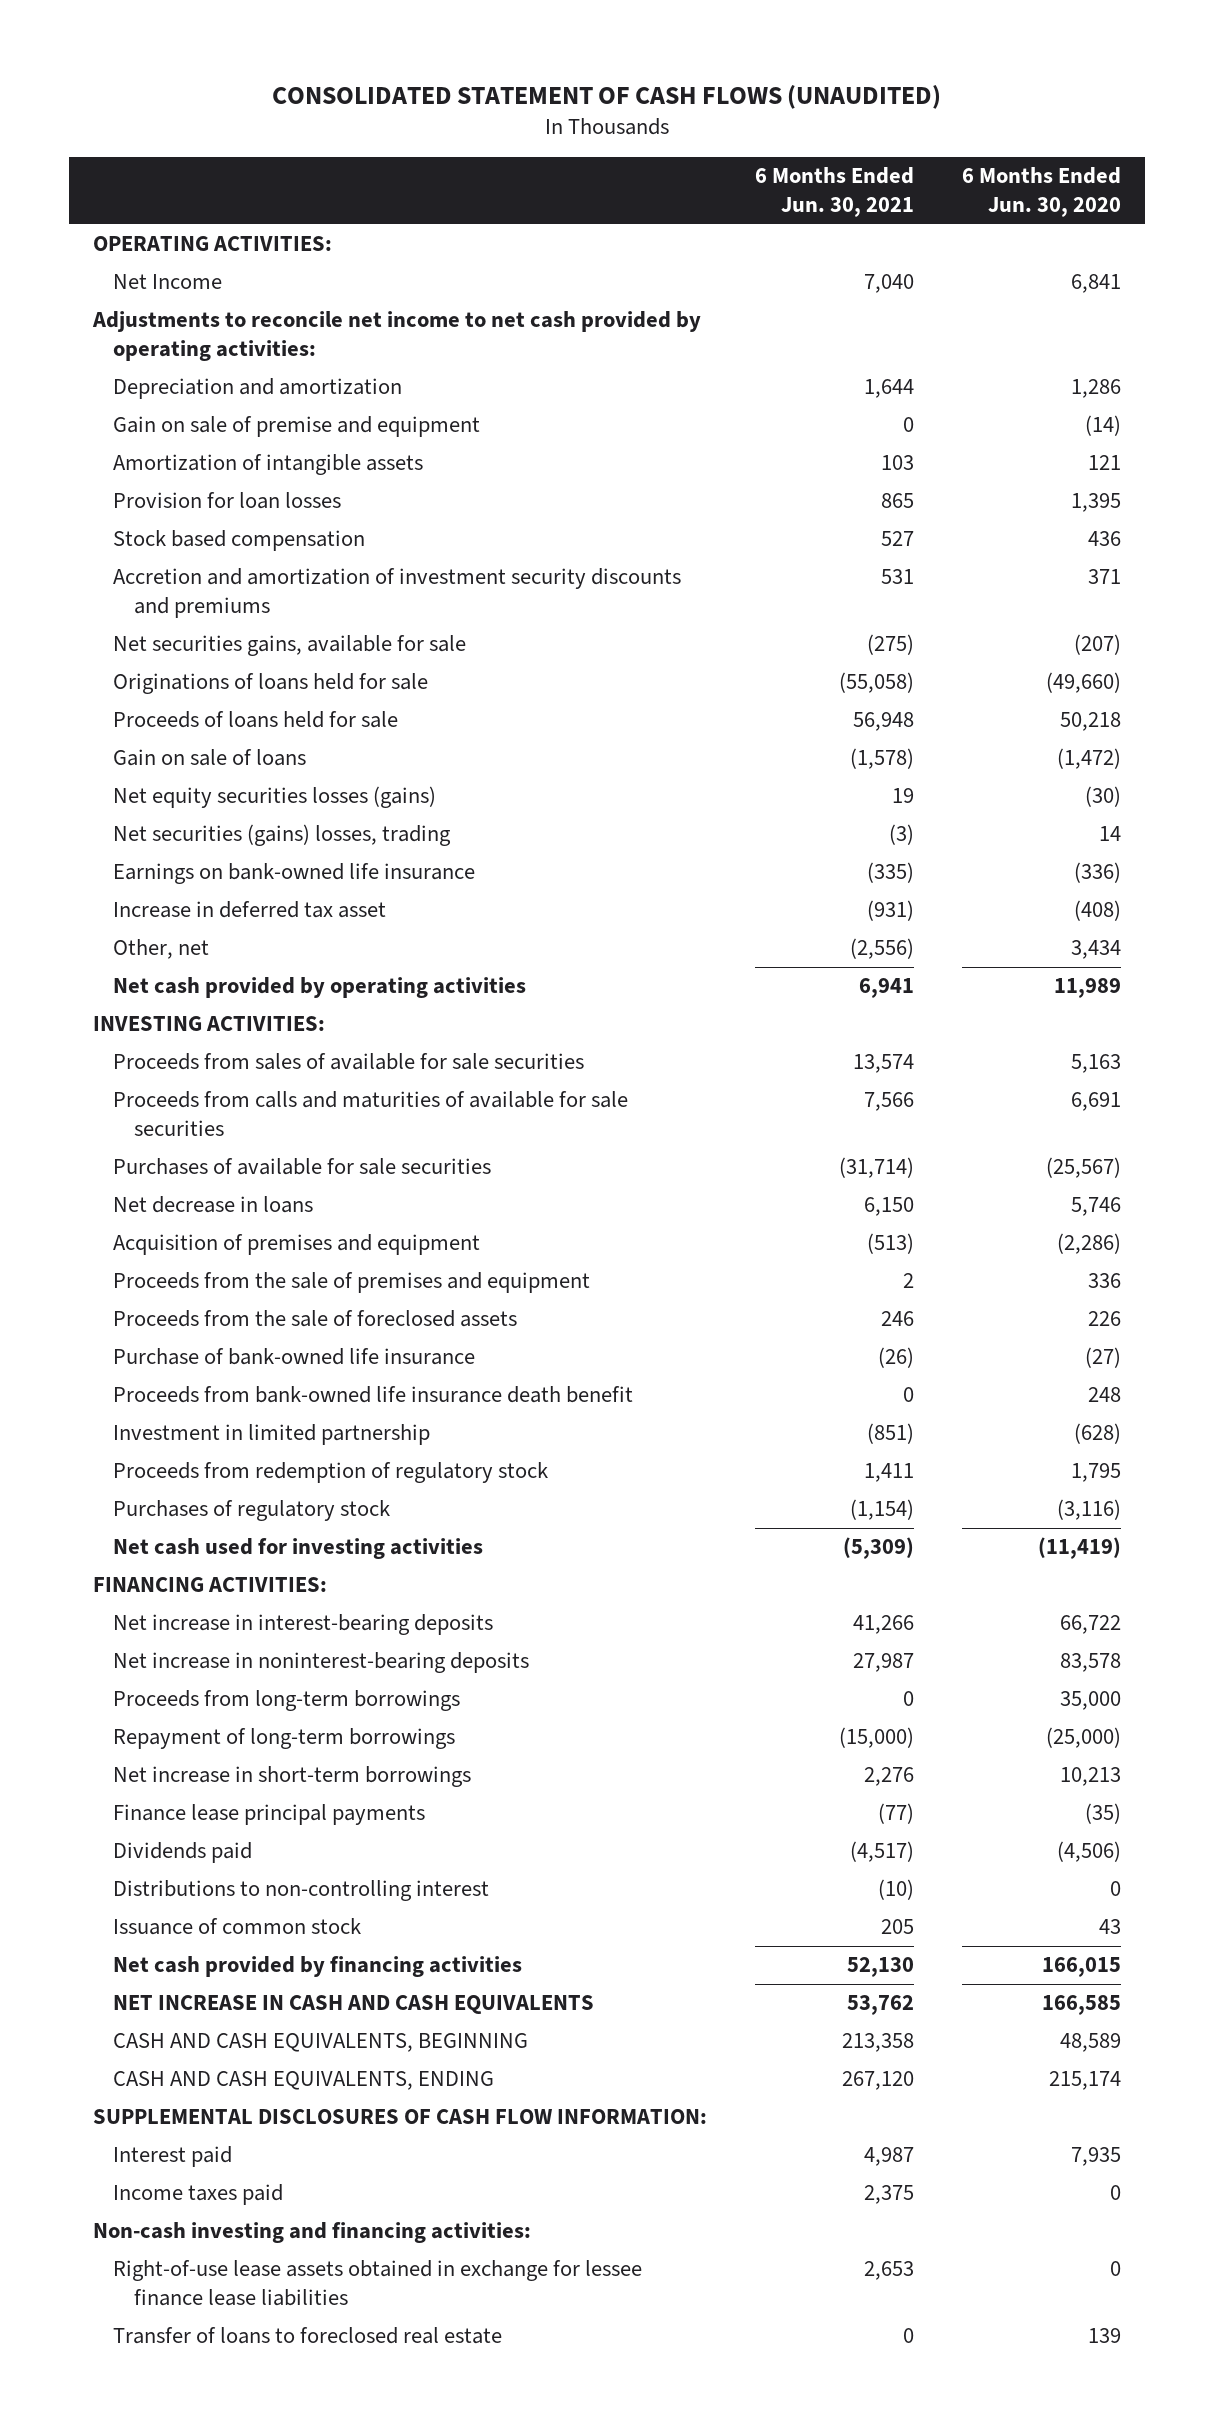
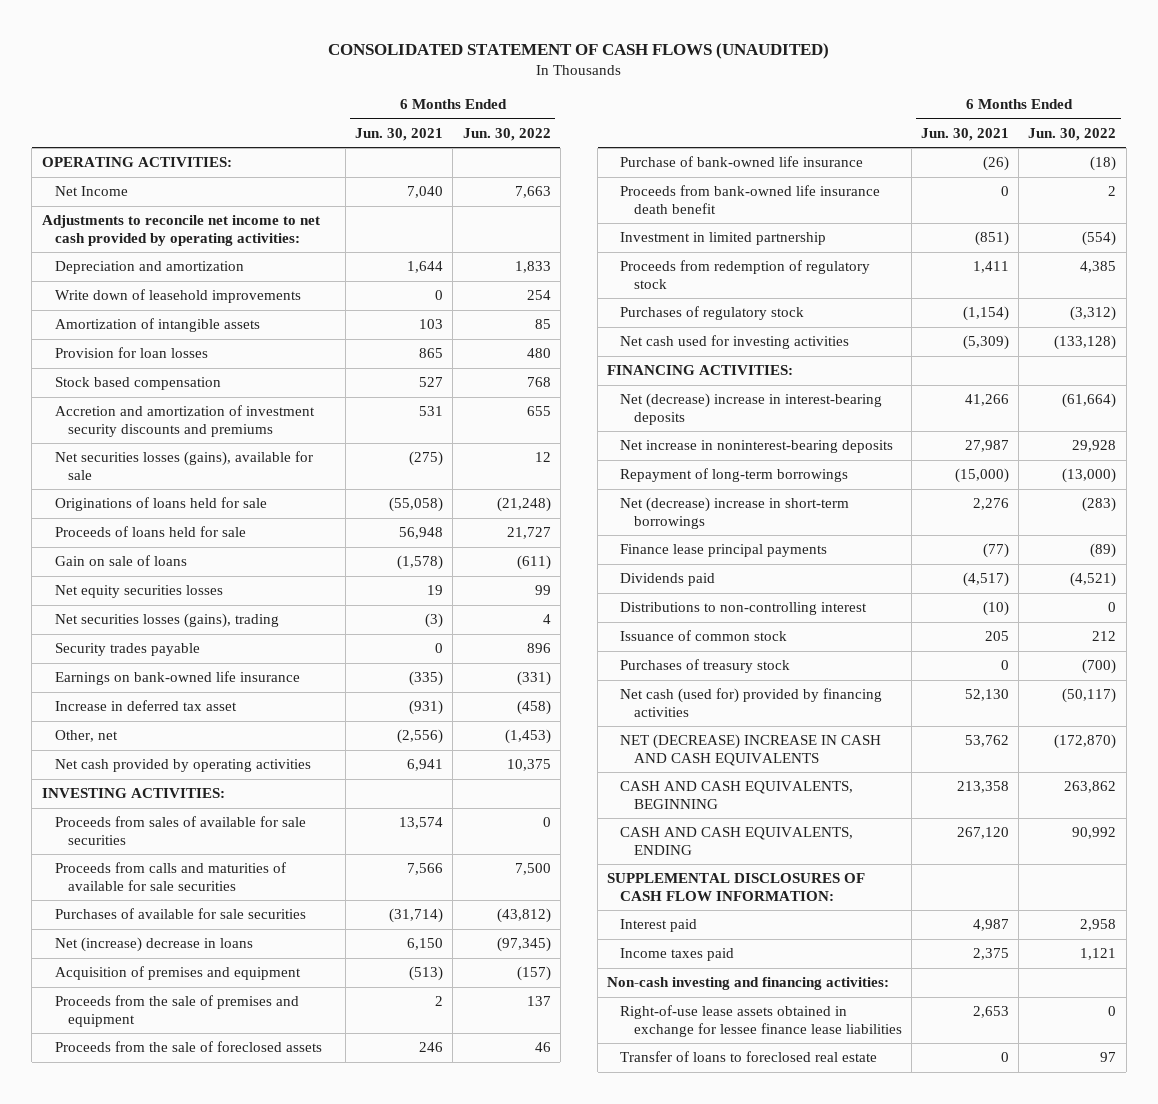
[962,167,1122,218] 6 Months Ended Jun. 30, 2020 -> none
none -> [462,128,551,142] Jun. 30, 2022
[113,416,481,438] Gain on sale of premise and equipment -> [54,289,301,304] Write down of leasehold improvements
[113,635,467,657] Net securities gains, available for sale -> [54,451,313,480] Net securities losses (gains), available for sale
[113,786,437,809] Net equity securities losses (gains) -> [54,585,223,599] Net equity securities losses
[113,824,452,847] Net securities (gains) losses, trading -> [54,613,279,629] Net securities losses (gains), trading
none -> [54,643,200,657] Security trades payable
[113,1196,314,1214] Net decrease in loans -> [54,937,253,953] Net (increase) decrease in loans
[113,1614,494,1636] Net increase in interest-bearing deposits -> [620,393,883,425] Net (decrease) increase in interest-bearing deposits
[113,1690,461,1712] Proceeds from long-term borrowings -> none
[113,1766,472,1788] Net increase in short-term borrowings -> [620,497,850,529] Net (decrease) increase in short-term borrowings
none -> [620,659,791,674] Purchases of treasury stock
[113,1956,523,1978] Net cash provided by financing activities -> [620,688,883,717] Net cash (used for) provided by financing activities
[113,1995,595,2015] NET INCREASE IN CASH AND CASH EQUIVALENTS -> [620,734,882,766] NET (DECREASE) INCREASE IN CASH AND CASH EQUIVALENTS

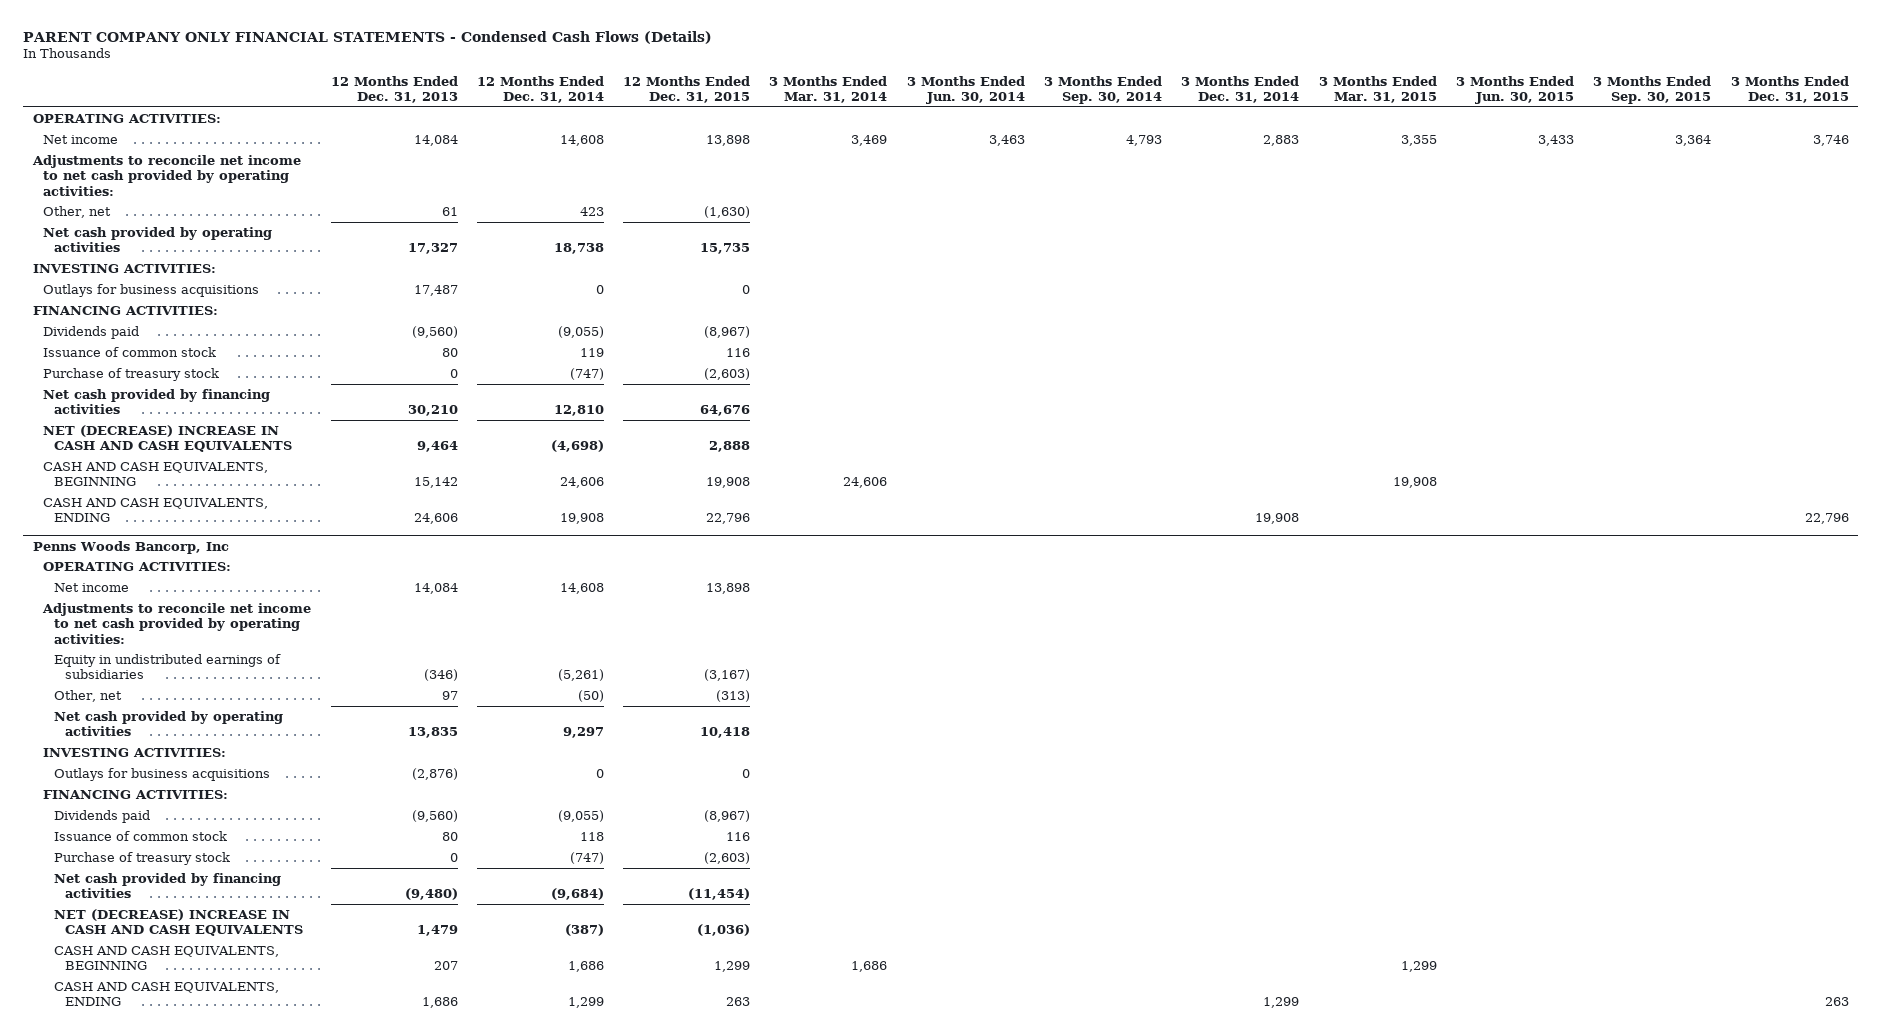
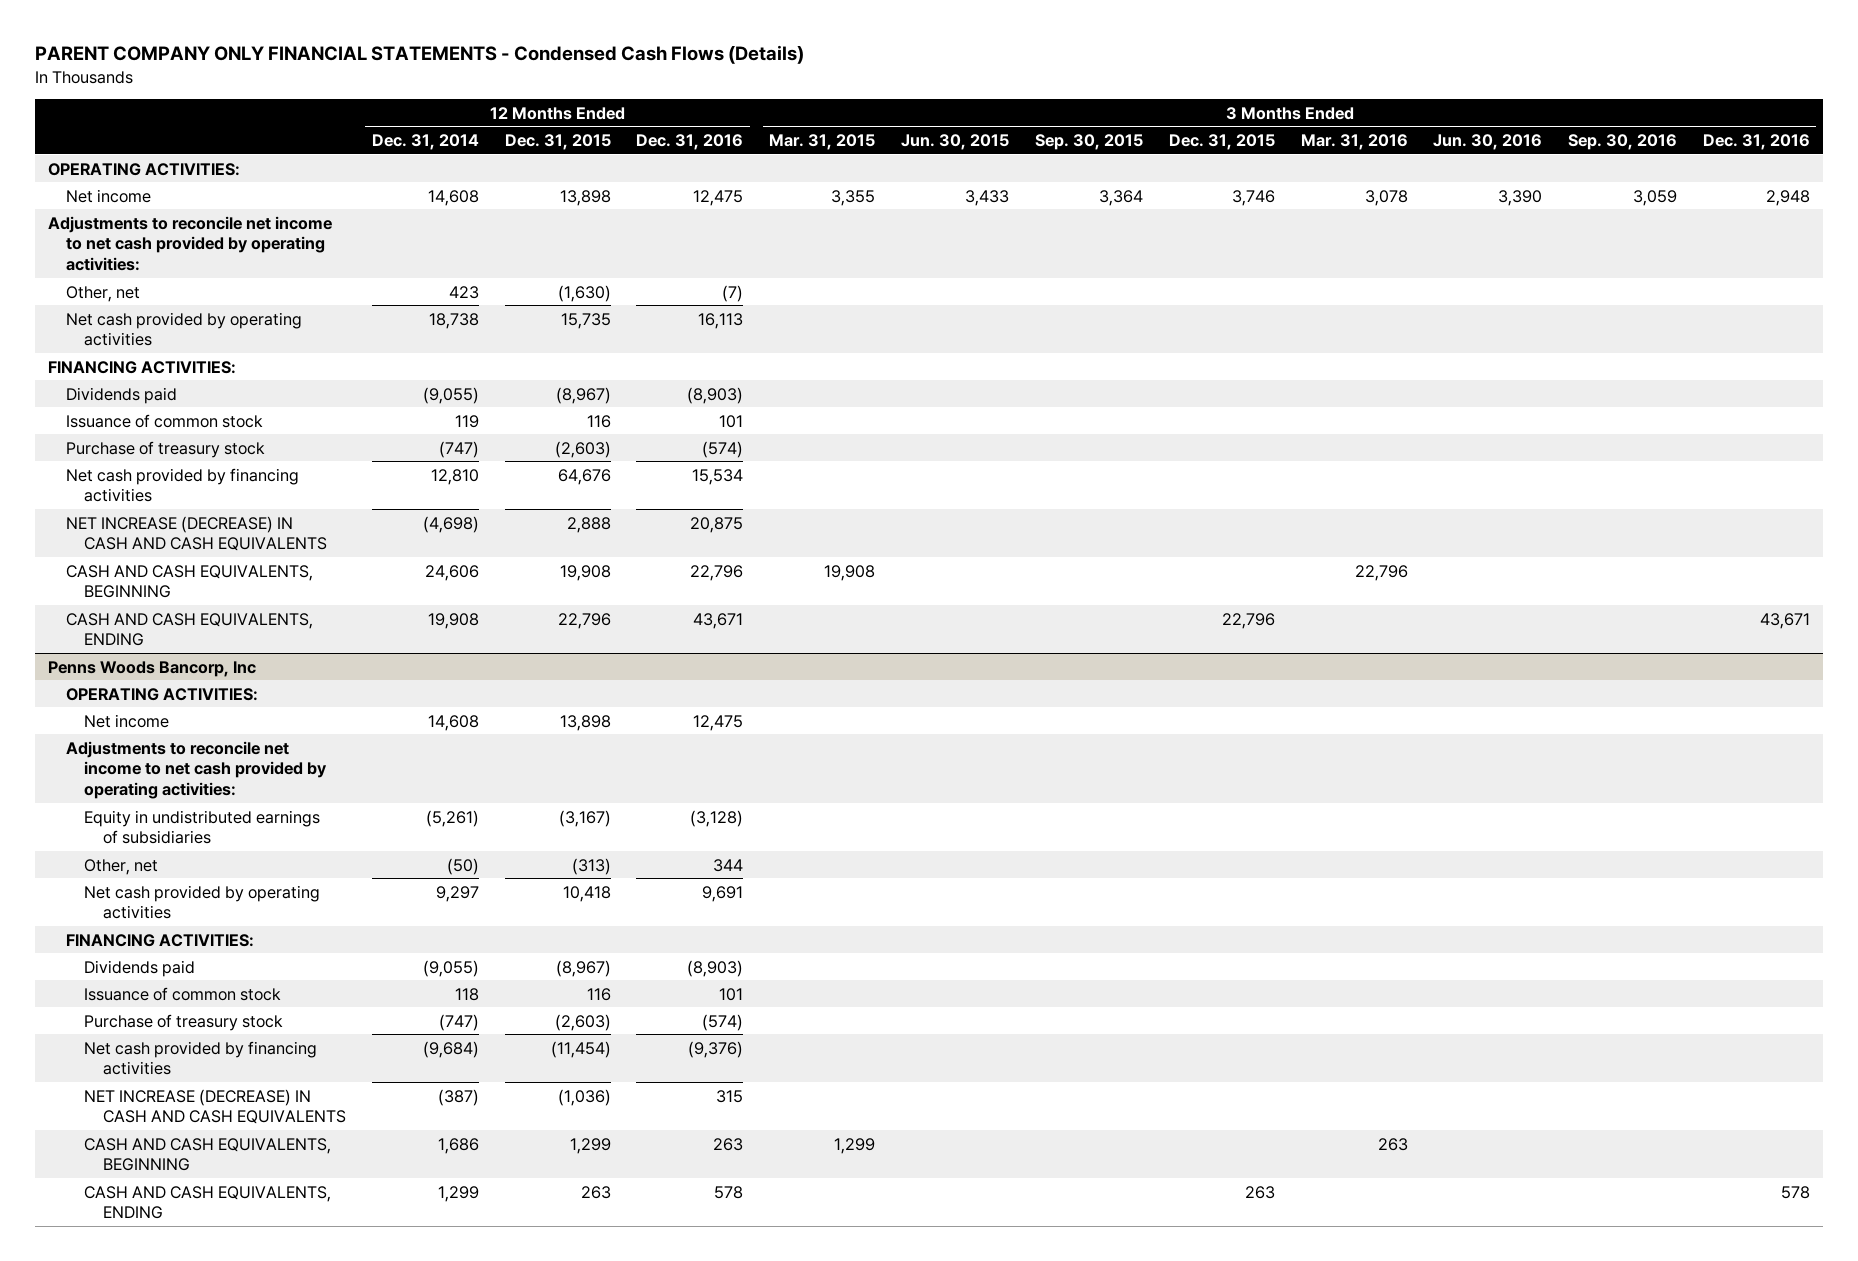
[330,75,458,103] 12 Months Ended Dec. 31, 2013 -> none
[769,75,888,103] 3 Months Ended Mar. 31, 2014 -> none
[906,75,1025,104] 3 Months Ended Jun. 30, 2014 -> none
[1044,75,1163,104] 3 Months Ended Sep. 30, 2014 -> none
[1181,75,1300,103] 3 Months Ended Dec. 31, 2014 -> none
none -> [636,134,744,151] Dec. 31, 2016
none -> [1300,134,1408,151] Mar. 31, 2016
none -> [1433,134,1543,151] Jun. 30, 2016
none -> [1568,134,1678,151] Sep. 30, 2016
none -> [1703,134,1811,151] Dec. 31, 2016
[32,263,216,273] INVESTING ACTIVITIES: -> none
[43,283,260,297] Outlays for business acquisitions -> none
[43,424,293,453] NET (DECREASE) INCREASE IN CASH AND CASH EQUIVALENTS -> [66,515,328,552] NET INCREASE (DECREASE) IN CASH AND CASH EQUIVALENTS
[43,747,227,757] INVESTING ACTIVITIES: -> none
[54,767,271,781] Outlays for business acquisitions -> none
[54,908,303,937] NET (DECREASE) INCREASE IN CASH AND CASH EQUIVALENTS -> [84,1088,346,1125] NET INCREASE (DECREASE) IN CASH AND CASH EQUIVALENTS

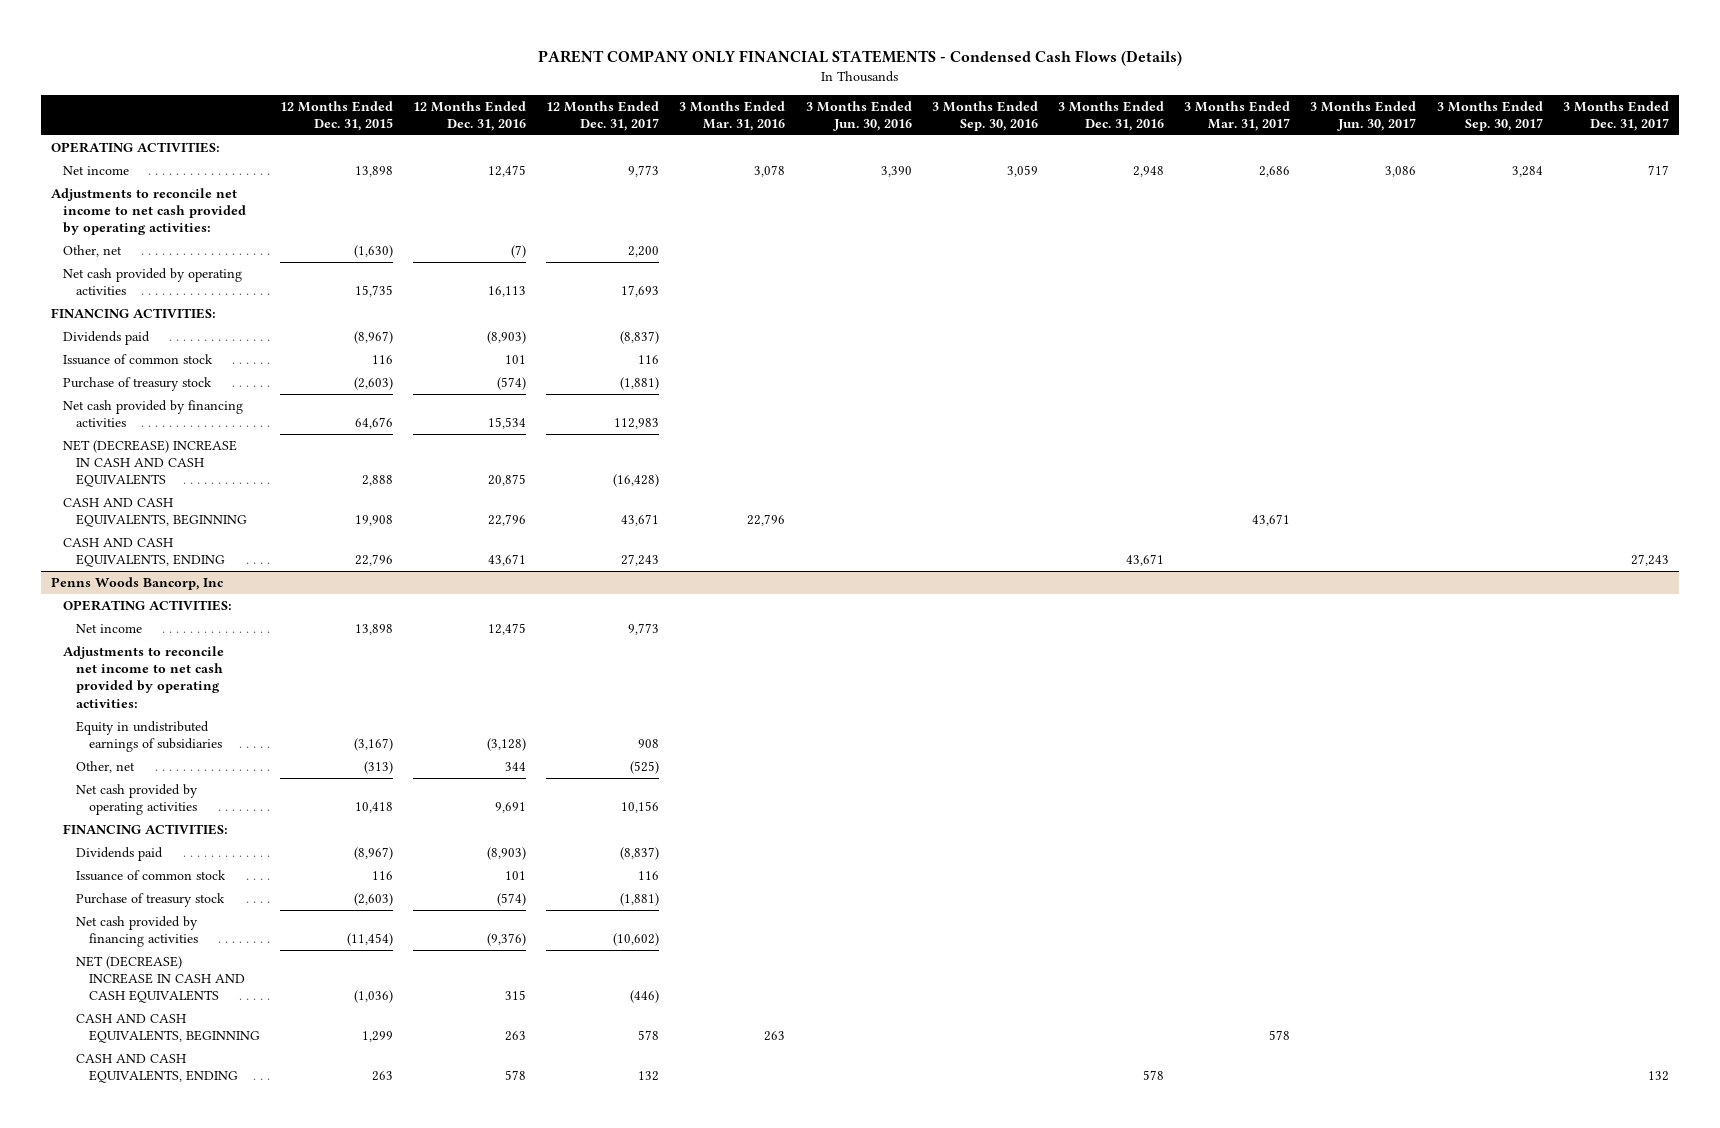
[371,134,479,151] Dec. 31, 2014 -> none
[769,134,876,151] Mar. 31, 2015 -> none
[901,134,1010,151] Jun. 30, 2015 -> none
[1034,134,1143,151] Sep. 30, 2015 -> none
[1168,134,1275,151] Dec. 31, 2015 -> none
none -> [546,100,660,132] 12 Months Ended Dec. 31, 2017
none -> [1184,100,1291,132] 3 Months Ended Mar. 31, 2017
none -> [1310,100,1417,132] 3 Months Ended Jun. 30, 2017
none -> [1436,100,1543,132] 3 Months Ended Sep. 30, 2017
none -> [1562,100,1669,132] 3 Months Ended Dec. 31, 2017
[66,515,328,552] NET INCREASE (DECREASE) IN CASH AND CASH EQUIVALENTS -> [63,439,238,488] NET (DECREASE) INCREASE IN CASH AND CASH EQUIVALENTS
[84,1088,346,1125] NET INCREASE (DECREASE) IN CASH AND CASH EQUIVALENTS -> [75,955,245,1004] NET (DECREASE) INCREASE IN CASH AND CASH EQUIVALENTS

